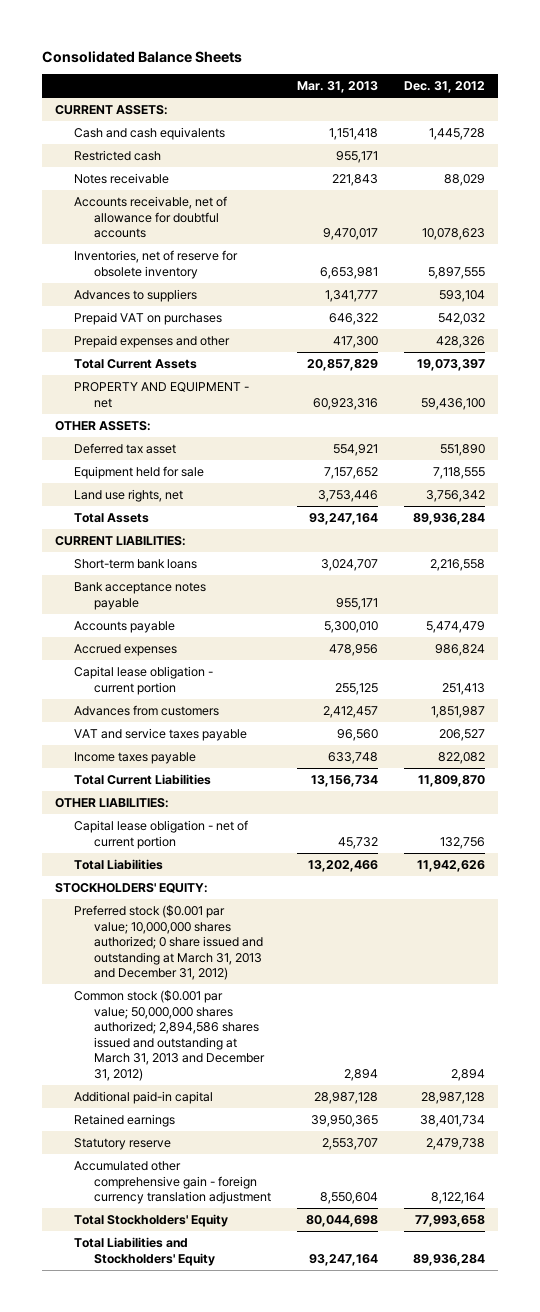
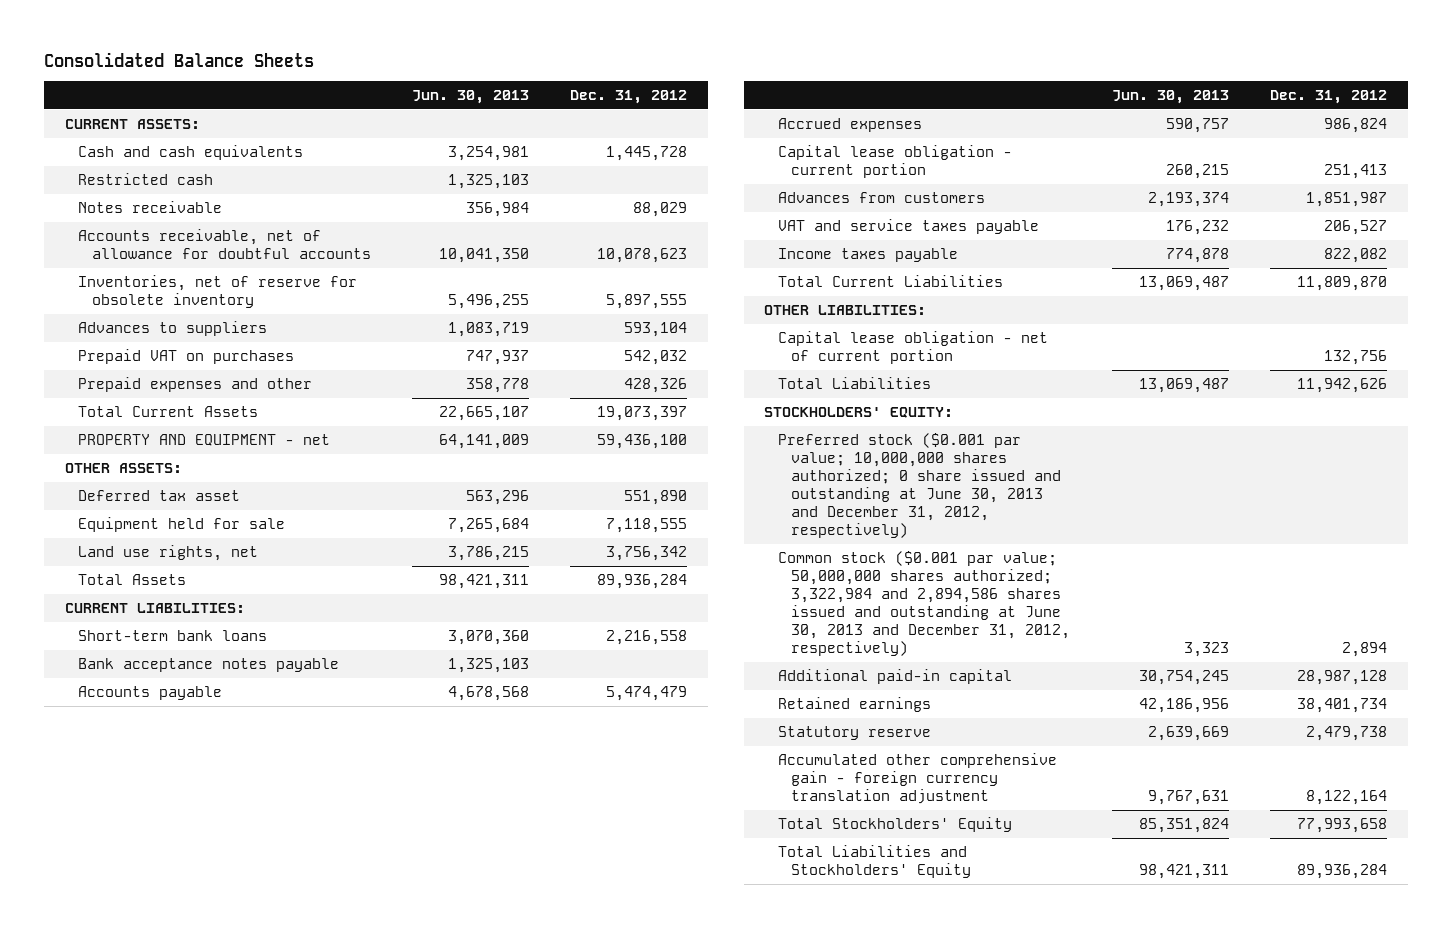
[296,81,378,94] Mar. 31, 2013 -> none
none -> [412,89,530,104] Jun. 30, 2013
[74,905,263,981] Preferred stock ($0.001 par value; 10,000,000 shares authorized; 0 share issued and outstanding at March 31, 2013 and December 31, 2012) -> [777,432,1062,539] Preferred stock ($0.001 par value; 10,000,000 shares authorized; 0 share issued and outstanding at June 30, 2013 and December 31, 2012, respectively)
[74,990,265,1081] Common stock ($0.001 par value; 50,000,000 shares authorized; 2,894,586 shares issued and outstanding at March 31, 2013 and December 31, 2012) -> [777,550,1071,657] Common stock ($0.001 par value; 50,000,000 shares authorized; 3,322,984 and 2,894,586 shares issued and outstanding at June 30, 2013 and December 31, 2012, respectively)

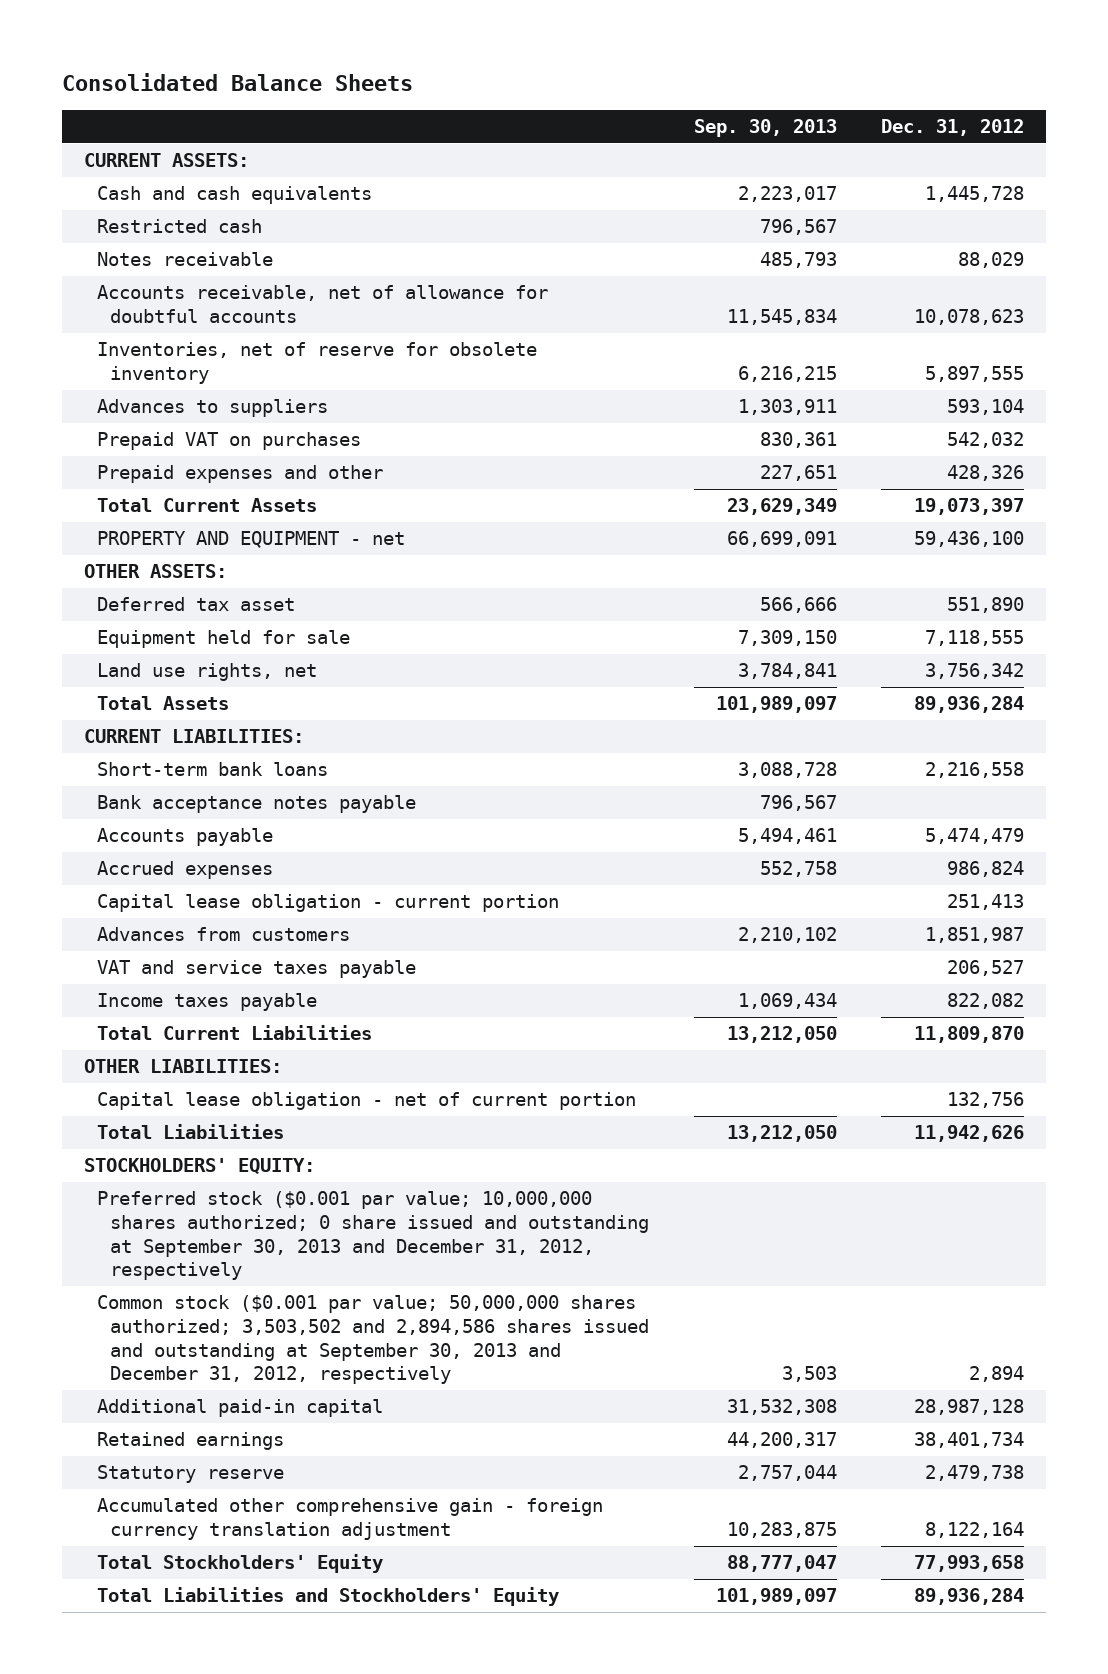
[412,89,530,104] Jun. 30, 2013 -> none
none -> [693,119,837,138] Sep. 30, 2013
[777,432,1062,539] Preferred stock ($0.001 par value; 10,000,000 shares authorized; 0 share issued and outstanding at June 30, 2013 and December 31, 2012, respectively) -> [97,1191,650,1281] Preferred stock ($0.001 par value; 10,000,000 shares authorized; 0 share issued and outstanding at September 30, 2013 and December 31, 2012, respectively
[777,550,1071,657] Common stock ($0.001 par value; 50,000,000 shares authorized; 3,322,984 and 2,894,586 shares issued and outstanding at June 30, 2013 and December 31, 2012, respectively) -> [97,1295,650,1385] Common stock ($0.001 par value; 50,000,000 shares authorized; 3,503,502 and 2,894,586 shares issued and outstanding at September 30, 2013 and December 31, 2012, respectively

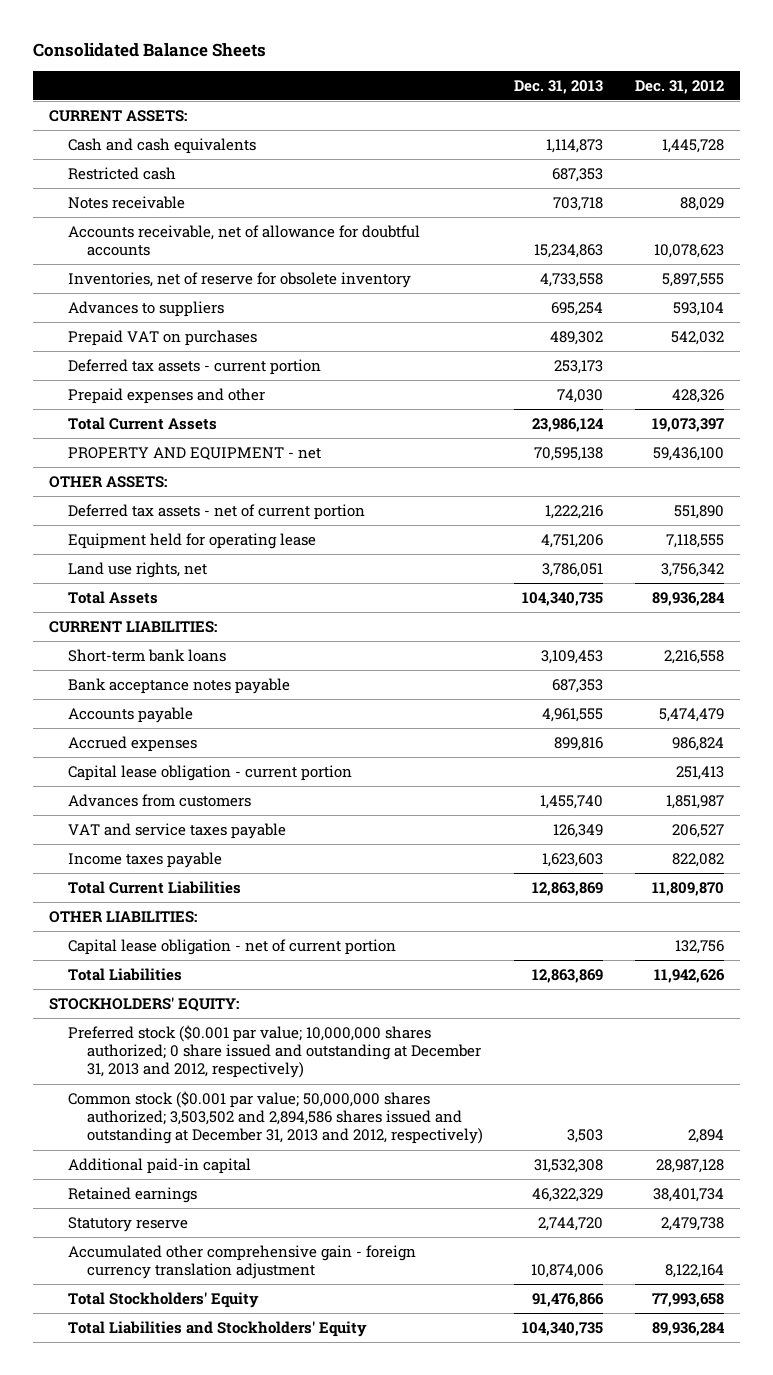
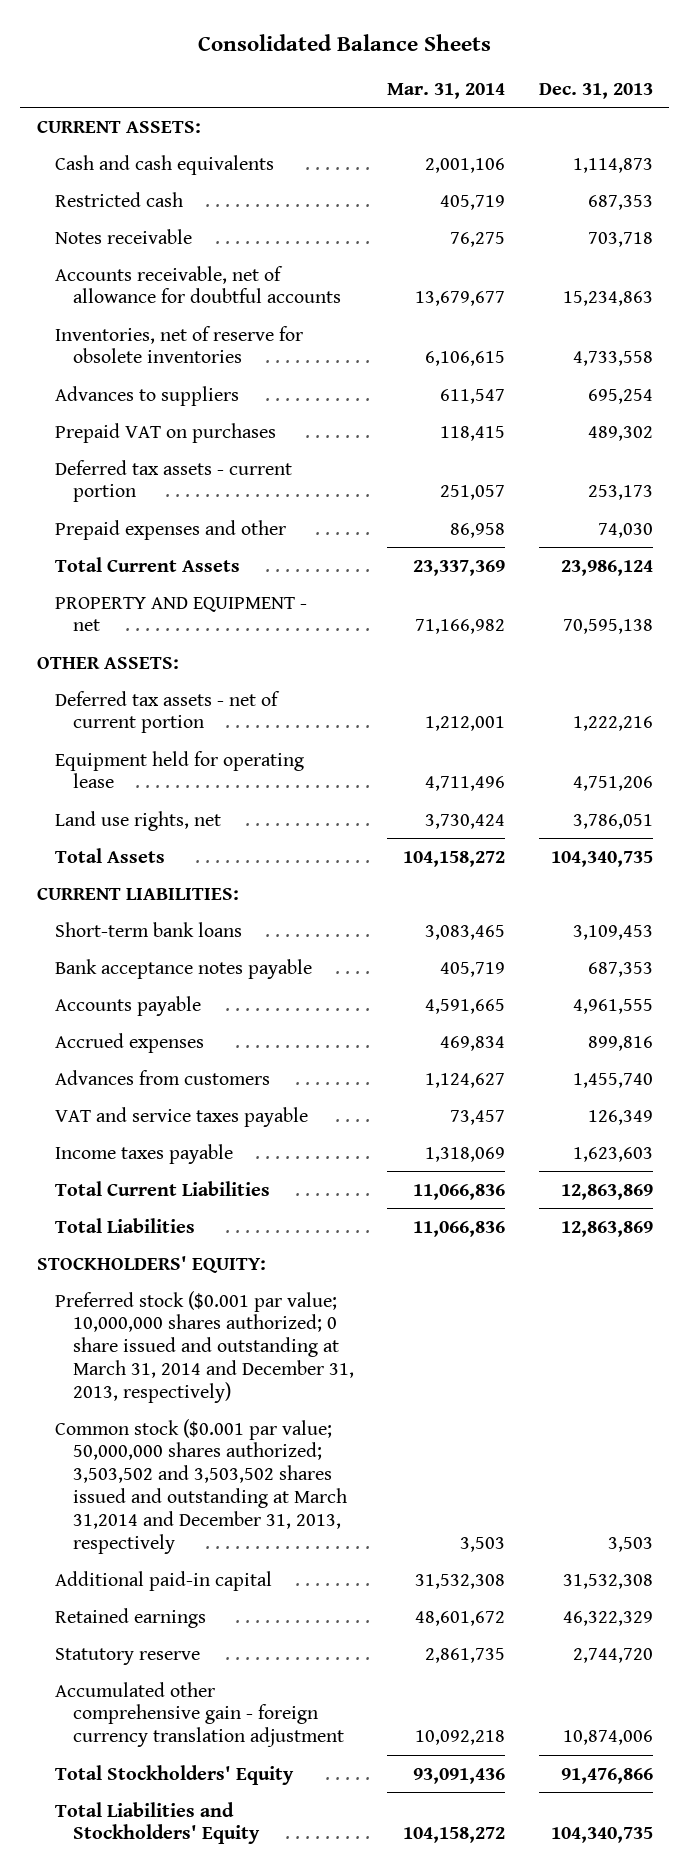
[634,79,724,94] Dec. 31, 2012 -> none
none -> [387,83,506,100] Mar. 31, 2014
[67,271,411,288] Inventories, net of reserve for obsolete inventory -> [54,325,303,364] Inventories, net of reserve for obsolete inventories
[67,764,352,781] Capital lease obligation - current portion -> none
[48,910,197,923] OTHER LIABILITIES: -> none
[67,938,396,955] Capital lease obligation - net of current portion -> none
[67,1024,481,1079] Preferred stock ($0.001 par value; 10,000,000 shares authorized; 0 share issued and outstanding at December 31, 2013 and 2012, respectively) -> [54,1290,354,1403] Preferred stock ($0.001 par value; 10,000,000 shares authorized; 0 share issued and outstanding at March 31, 2014 and December 31, 2013, respectively)
[67,1090,483,1145] Common stock ($0.001 par value; 50,000,000 shares authorized; 3,503,502 and 2,894,586 shares issued and outstanding at December 31, 2013 and 2012, respectively) -> [54,1418,347,1554] Common stock ($0.001 par value; 50,000,000 shares authorized; 3,503,502 and 3,503,502 shares issued and outstanding at March 31,2014 and December 31, 2013, respectively

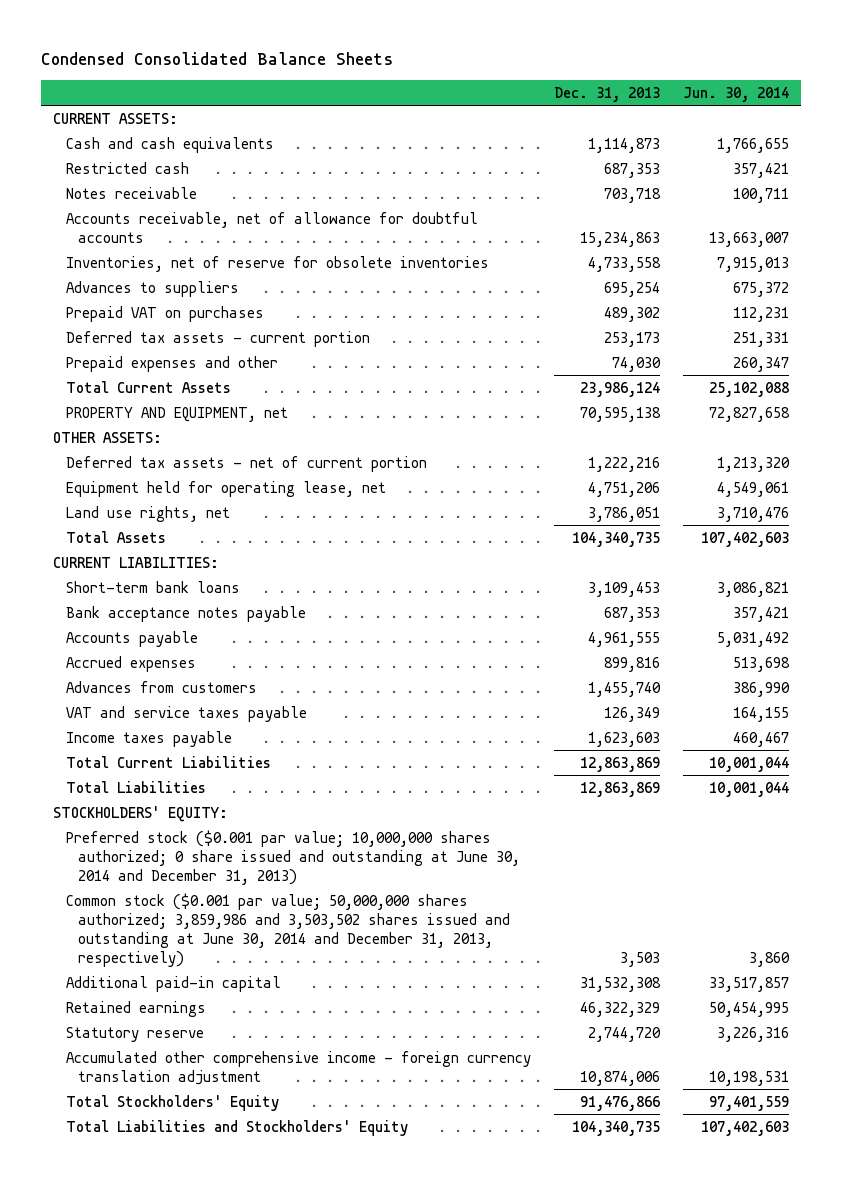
[197,33,491,51] Consolidated Balance Sheets -> [41,52,394,66] Condensed Consolidated Balance Sheets
[387,83,506,100] Mar. 31, 2014 -> none
none -> [683,87,790,103] Jun. 30, 2014
[54,596,307,632] PROPERTY AND EQUIPMENT - net -> [65,406,288,422] PROPERTY AND EQUIPMENT, net
[54,750,304,789] Equipment held for operating lease -> [65,480,386,497] Equipment held for operating lease, net
[54,1290,354,1403] Preferred stock ($0.001 par value; 10,000,000 shares authorized; 0 share issued and outstanding at March 31, 2014 and December 31, 2013, respectively) -> [65,829,521,885] Preferred stock ($0.001 par value; 10,000,000 shares authorized; 0 share issued and outstanding at June 30, 2014 and December 31, 2013)
[54,1418,347,1554] Common stock ($0.001 par value; 50,000,000 shares authorized; 3,503,502 and 3,503,502 shares issued and outstanding at March 31,2014 and December 31, 2013, respectively -> [65,892,511,967] Common stock ($0.001 par value; 50,000,000 shares authorized; 3,859,986 and 3,503,502 shares issued and outstanding at June 30, 2014 and December 31, 2013, respectively)
[54,1681,344,1748] Accumulated other comprehensive gain - foreign currency translation adjustment -> [65,1050,531,1085] Accumulated other comprehensive income - foreign currency translation adjustment

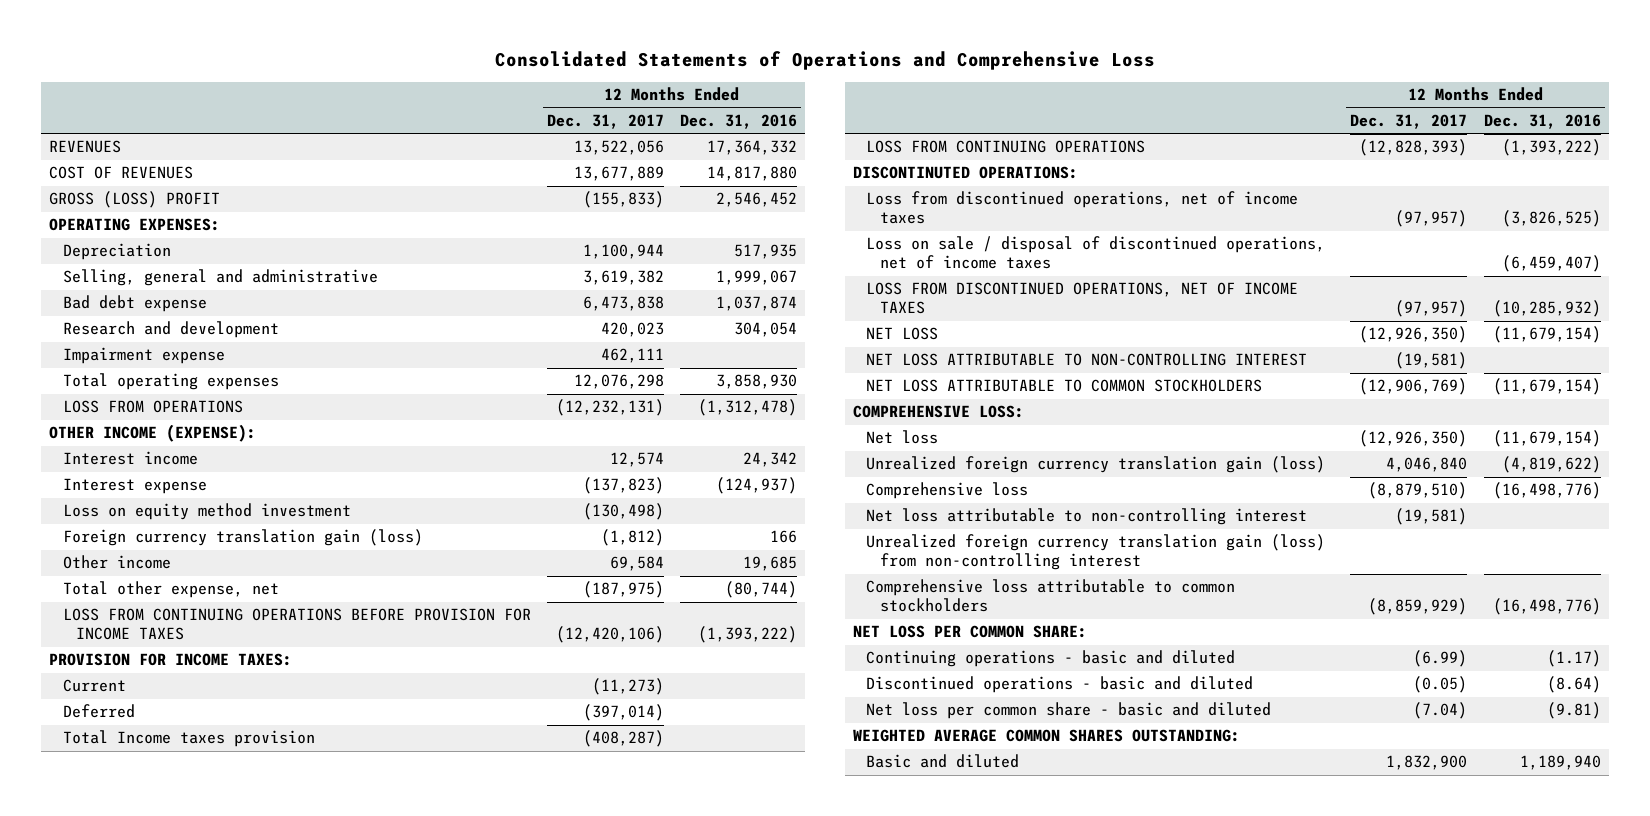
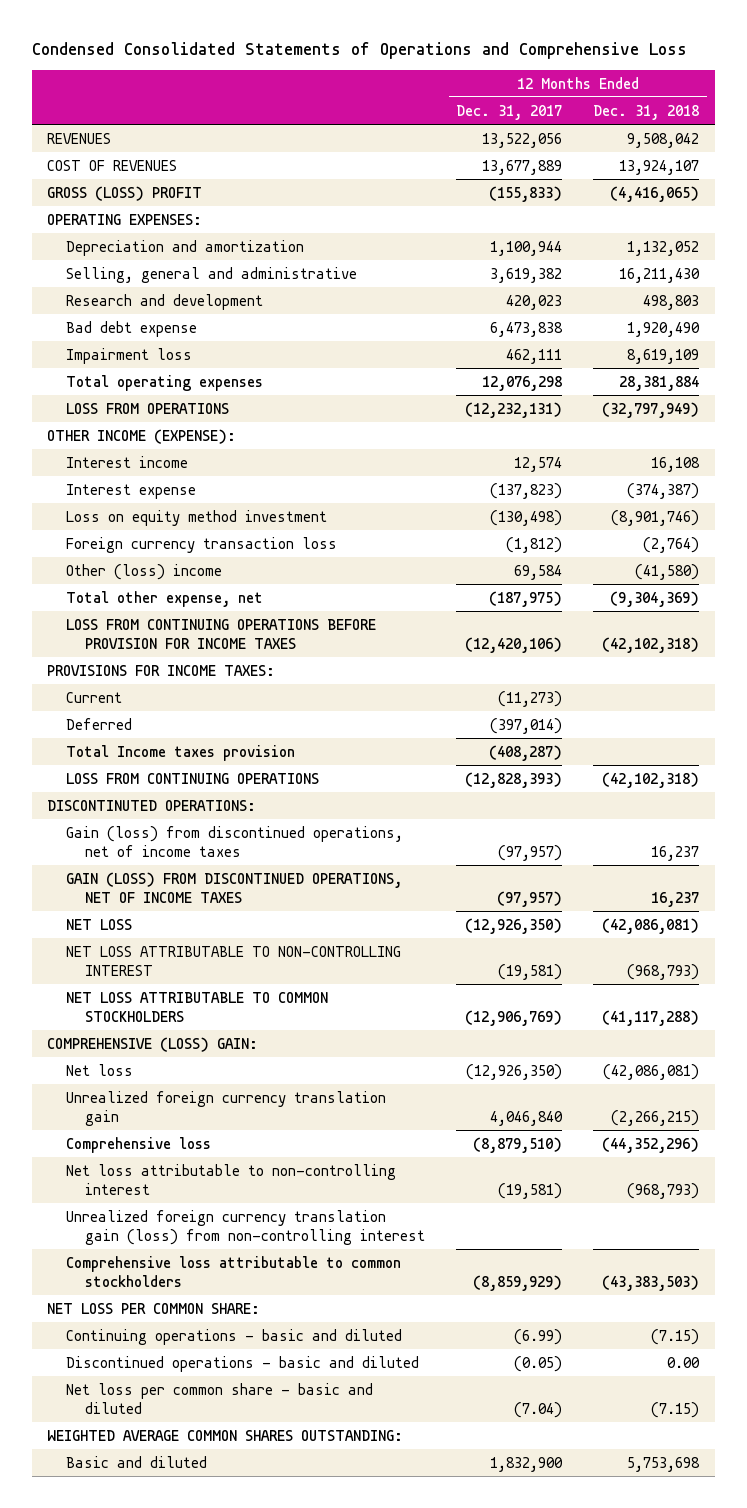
[494,50,1155,70] Consolidated Statements of Operations and Comprehensive Loss -> [31,41,687,59] Condensed Consolidated Statements of Operations and Comprehensive Loss
[679,114,797,130] Dec. 31, 2016 -> none
none -> [593,104,700,120] Dec. 31, 2018
[62,243,171,261] Depreciation -> [66,239,305,256] Depreciation and amortization
[62,295,207,313] Bad debt expense -> [66,320,198,337] Bad debt expense
[62,347,225,365] Impairment expense -> [66,347,193,364] Impairment loss
[62,529,423,547] Foreign currency translation gain (loss) -> [66,536,338,553] Foreign currency transaction loss
[62,555,171,570] Other income -> [66,563,223,580] Other (loss) income
[49,653,293,667] PROVISION FOR INCOME TAXES: -> [47,664,276,676] PROVISIONS FOR INCOME TAXES:
[866,236,1326,270] Loss on sale / disposal of discontinued operations, net of income taxes -> none
[866,191,1299,225] Loss from discontinued operations, net of income taxes -> [66,825,404,857] Gain (loss) from discontinued operations, net of income taxes
[866,282,1299,315] LOSS FROM DISCONTINUED OPERATIONS, NET OF INCOME TAXES -> [66,871,403,903] GAIN (LOSS) FROM DISCONTINUED OPERATIONS, NET OF INCOME TAXES
[852,405,1024,419] COMPREHENSIVE LOSS: -> [47,1036,259,1052] COMPREHENSIVE (LOSS) GAIN:
[866,456,1326,474] Unrealized foreign currency translation gain (loss) -> [66,1090,387,1126] Unrealized foreign currency translation gain

